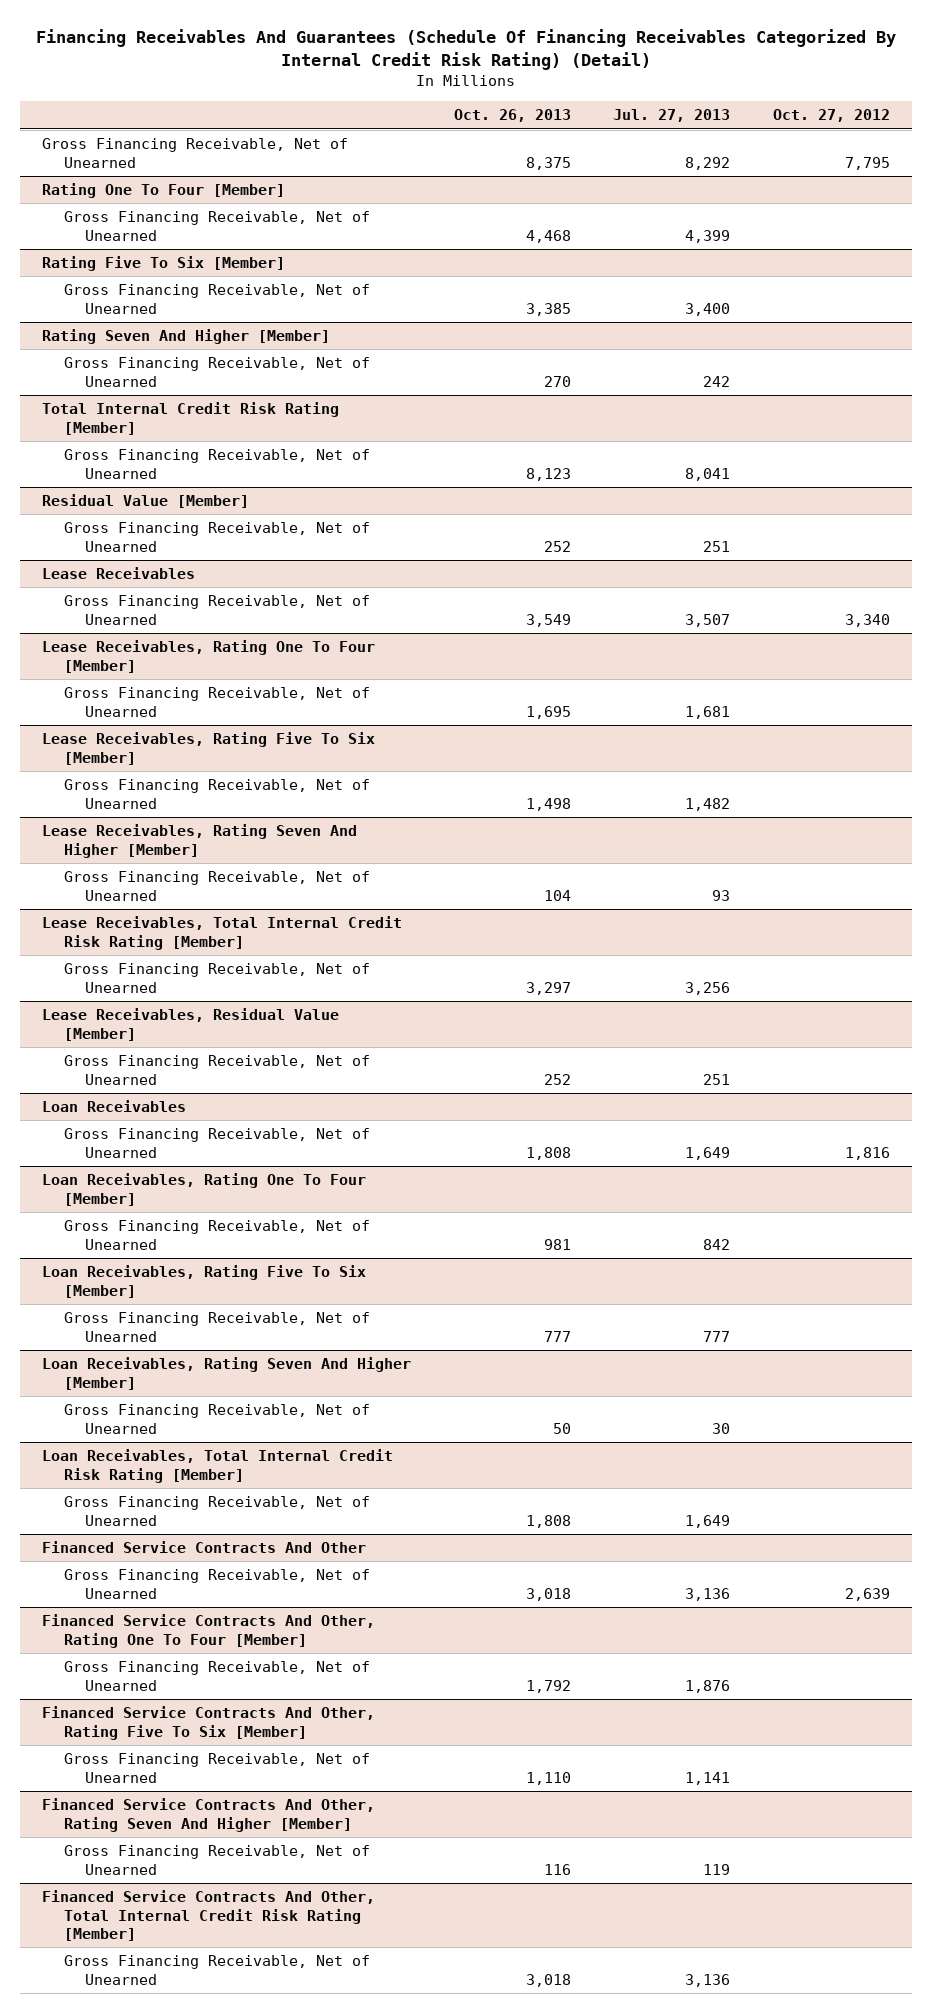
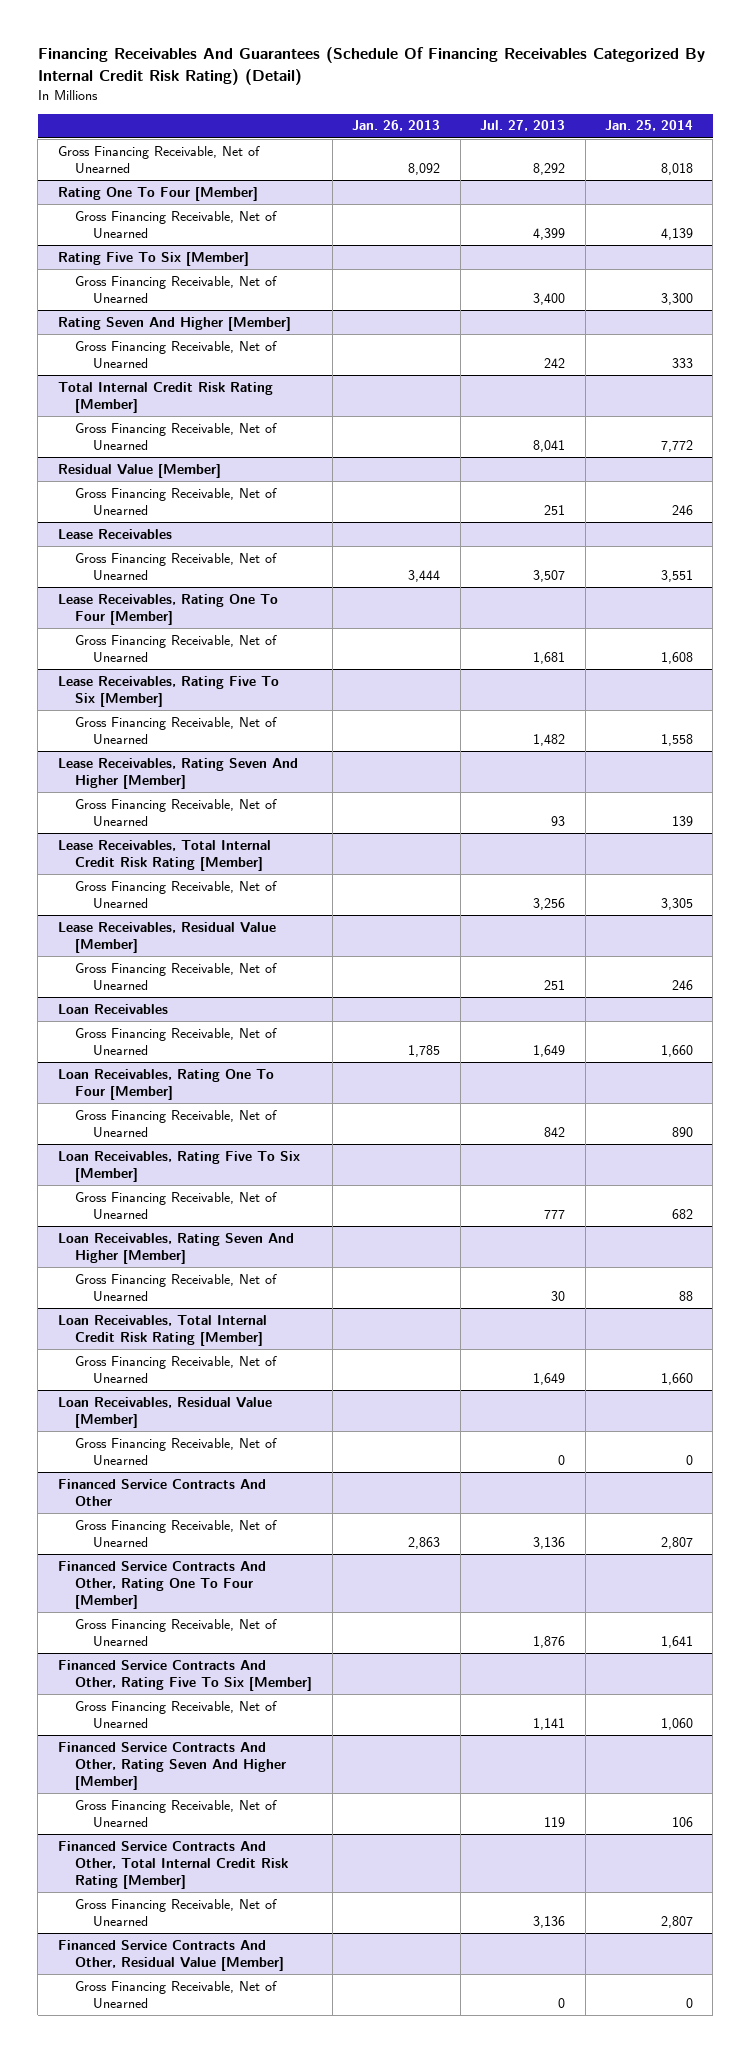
[453,109,571,123] Oct. 26, 2013 -> none
[773,109,891,123] Oct. 27, 2012 -> none
none -> [352,120,441,132] Jan. 26, 2013
none -> [604,120,693,132] Jan. 25, 2014
none -> [57,1396,272,1429] Loan Receivables, Residual Value [Member]
none -> [75,1437,278,1466] Gross Financing Receivable, Net of Unearned
none -> [57,1939,285,1972] Financed Service Contracts And Other, Residual Value [Member]
none -> [75,1980,278,2009] Gross Financing Receivable, Net of Unearned

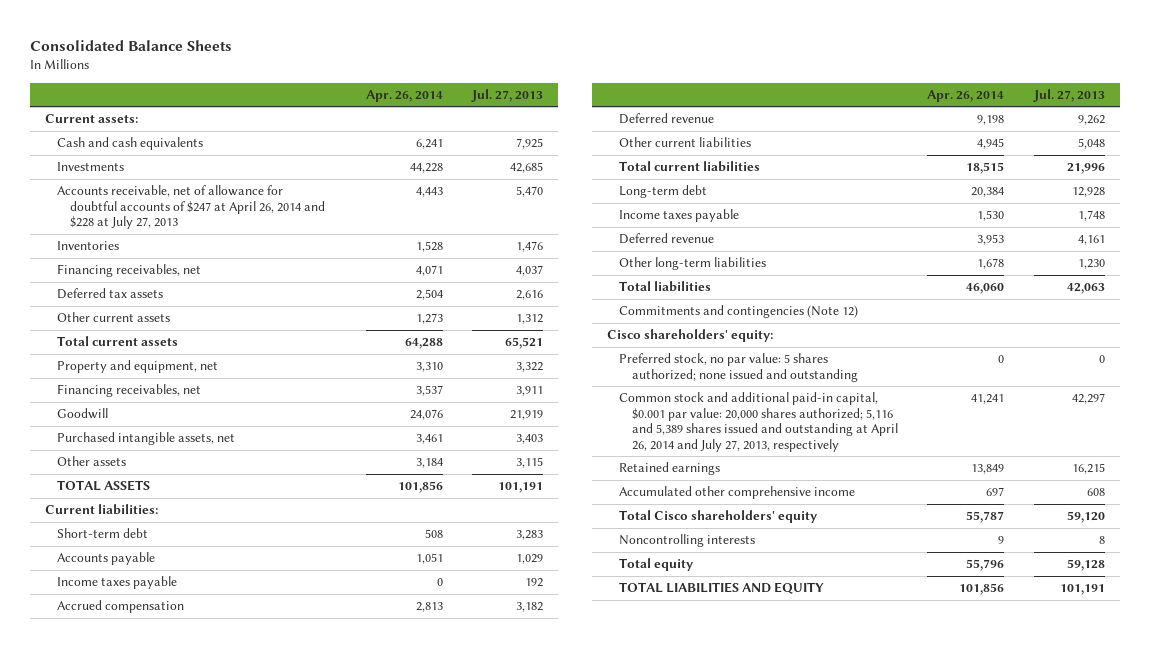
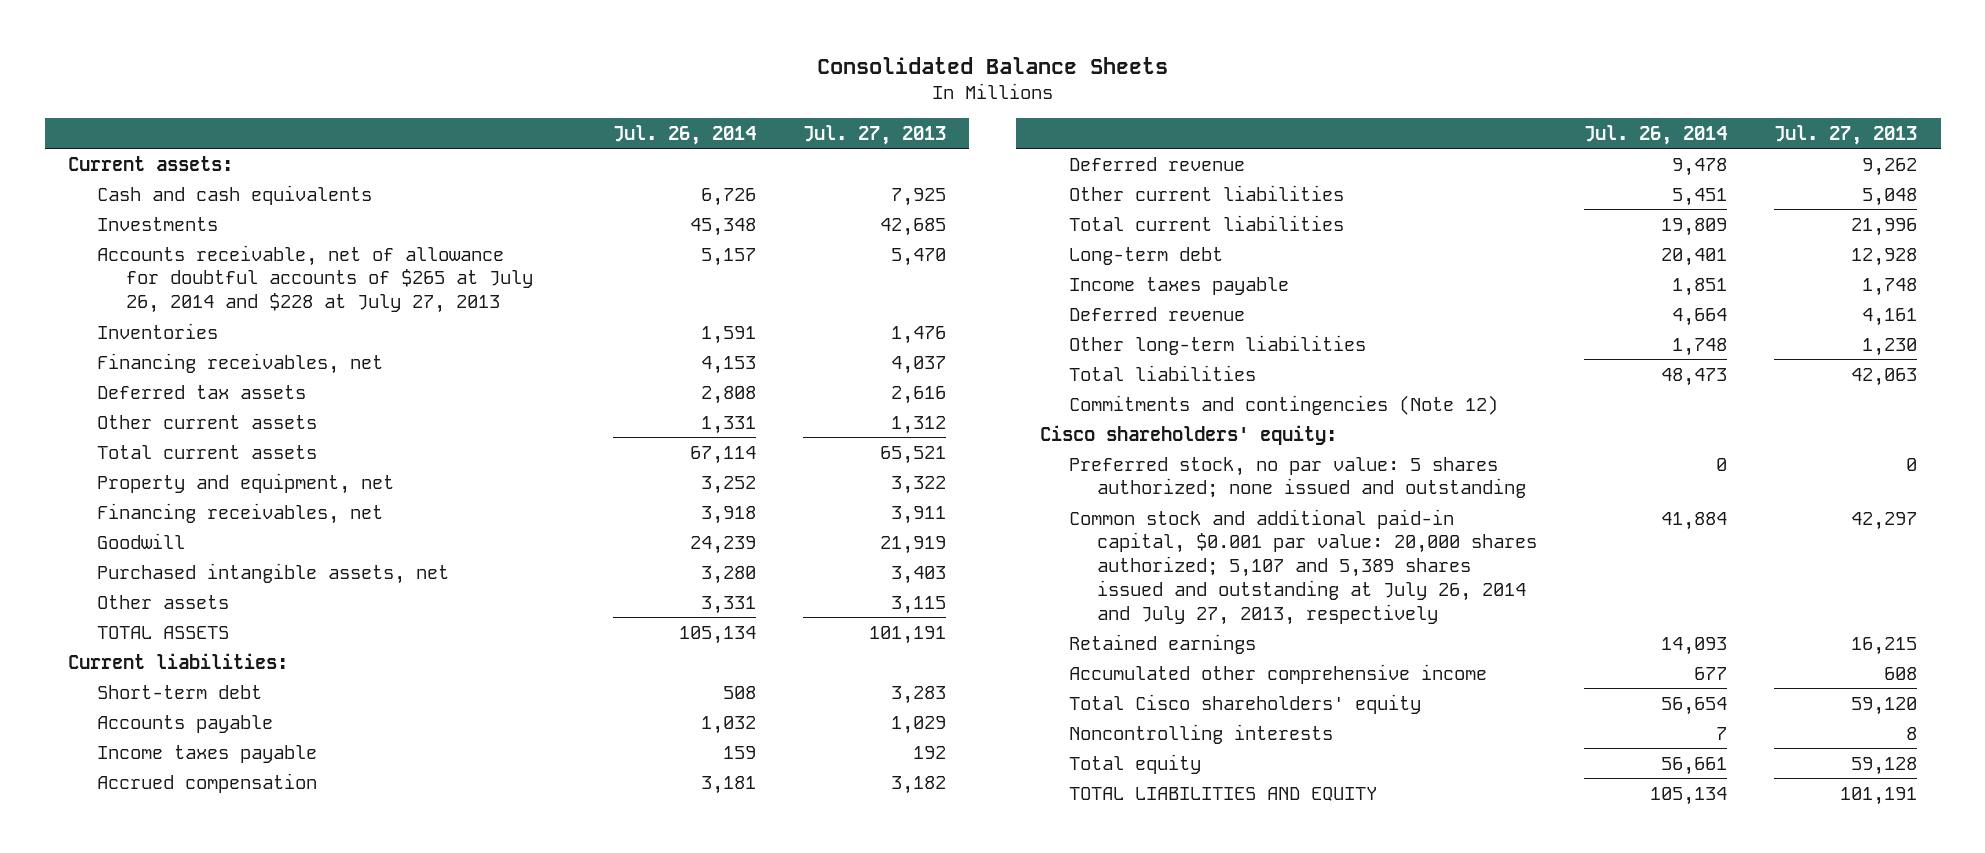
[365,89,443,102] Apr. 26, 2014 -> none
none -> [612,124,756,145] Jul. 26, 2014
[57,185,326,230] Accounts receivable, net of allowance for doubtful accounts of $247 at April 26, 2014 and $228 at July 27, 2013 -> [96,244,533,314] Accounts receivable, net of allowance for doubtful accounts of $265 at July 26, 2014 and $228 at July 27, 2013
[619,392,898,452] Common stock and additional paid-in capital, $0.001 par value: 20,000 shares authorized; 5,116 and 5,389 shares issued and outstanding at April 26, 2014 and July 27, 2013, respectively -> [1068,508,1538,625] Common stock and additional paid-in capital, $0.001 par value: 20,000 shares authorized; 5,107 and 5,389 shares issued and outstanding at July 26, 2014 and July 27, 2013, respectively

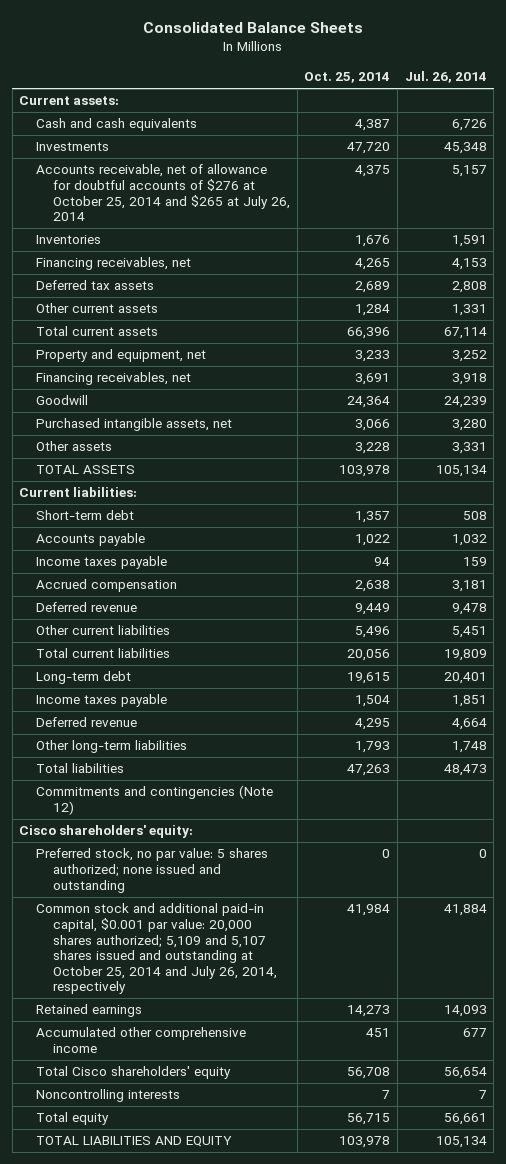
[802,124,946,145] Jul. 27, 2013 -> none
none -> [304,72,391,84] Oct. 25, 2014
[96,244,533,314] Accounts receivable, net of allowance for doubtful accounts of $265 at July 26, 2014 and $228 at July 27, 2013 -> [36,164,291,222] Accounts receivable, net of allowance for doubtful accounts of $276 at October 25, 2014 and $265 at July 26, 2014
[1068,508,1538,625] Common stock and additional paid-in capital, $0.001 par value: 20,000 shares authorized; 5,107 and 5,389 shares issued and outstanding at July 26, 2014 and July 27, 2013, respectively -> [36,903,278,995] Common stock and additional paid-in capital, $0.001 par value: 20,000 shares authorized; 5,109 and 5,107 shares issued and outstanding at October 25, 2014 and July 26, 2014, respectively

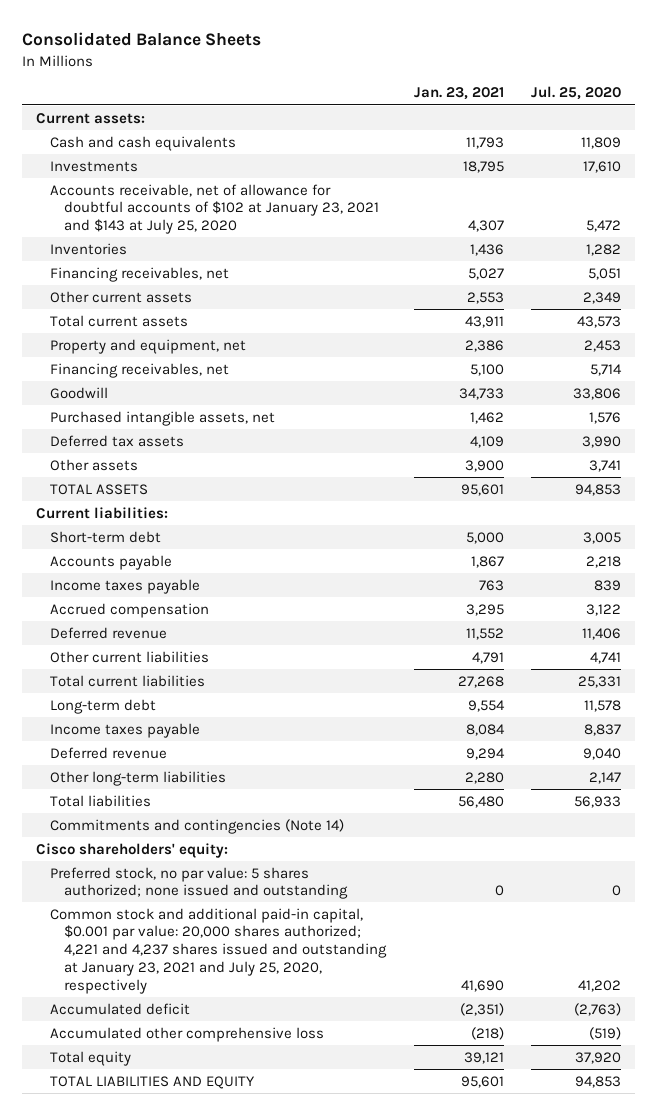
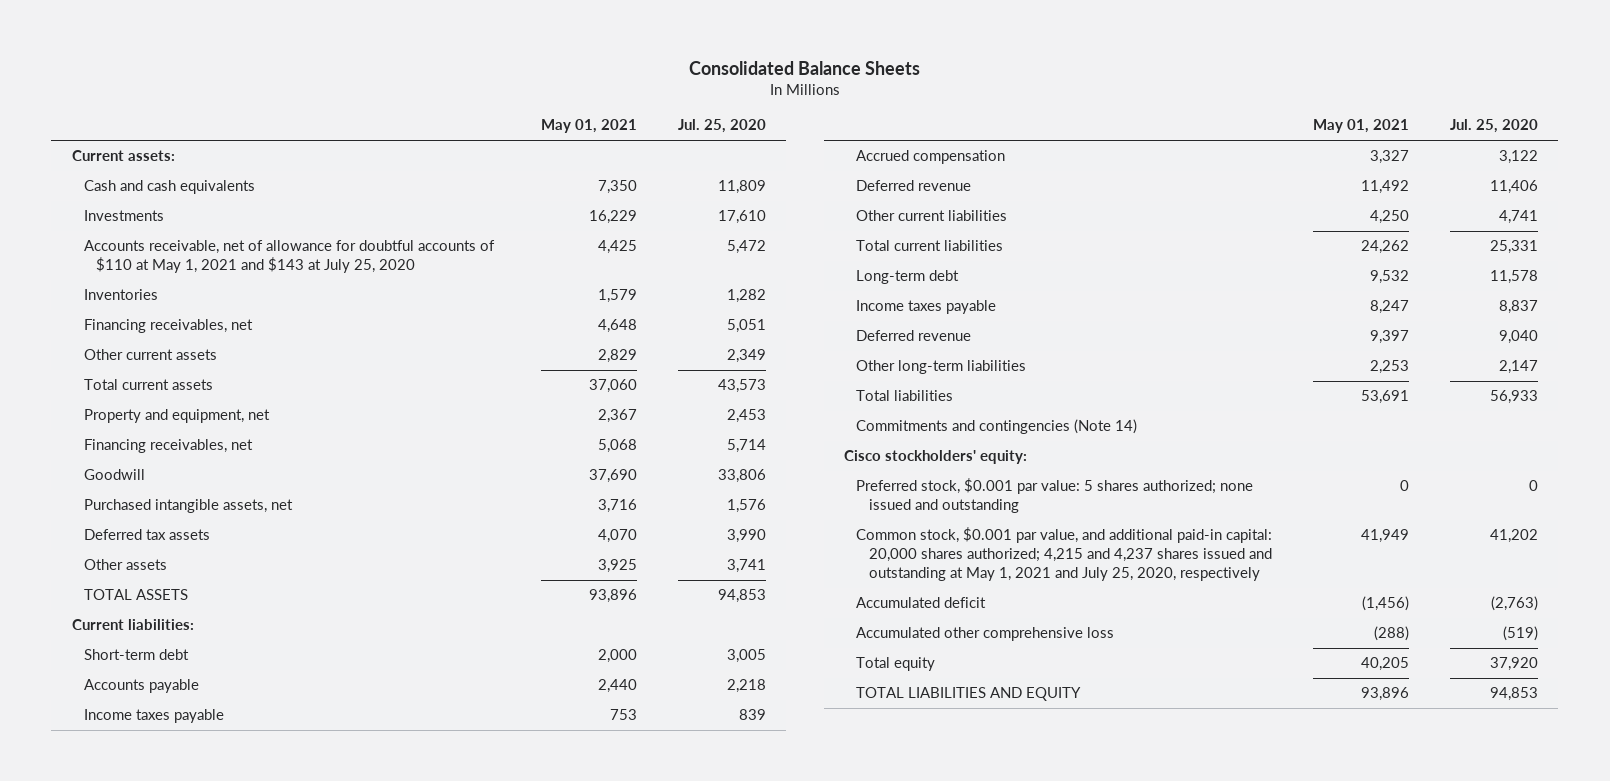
[413,87,504,101] Jan. 23, 2021 -> none
none -> [540,119,637,134] May 01, 2021
[49,183,380,235] Accounts receivable, net of allowance for doubtful accounts of $102 at January 23, 2021 and $143 at July 25, 2020 -> [84,240,496,274] Accounts receivable, net of allowance for doubtful accounts of $110 at May 1, 2021 and $143 at July 25, 2020
[35,842,228,858] Cisco shareholders' equity: -> [843,450,1027,465] Cisco stockholders' equity:
[49,866,349,900] Preferred stock, no par value: 5 shares authorized; none issued and outstanding -> [856,478,1254,514] Preferred stock, $0.001 par value: 5 shares authorized; none issued and outstanding
[49,907,388,994] Common stock and additional paid-in capital, $0.001 par value: 20,000 shares authorized; 4,221 and 4,237 shares issued and outstanding at January 23, 2021 and July 25, 2020, respectively -> [856,527,1273,582] Common stock, $0.001 par value, and additional paid-in capital: 20,000 shares authorized; 4,215 and 4,237 shares issued and outstanding at May 1, 2021 and July 25, 2020, respectively

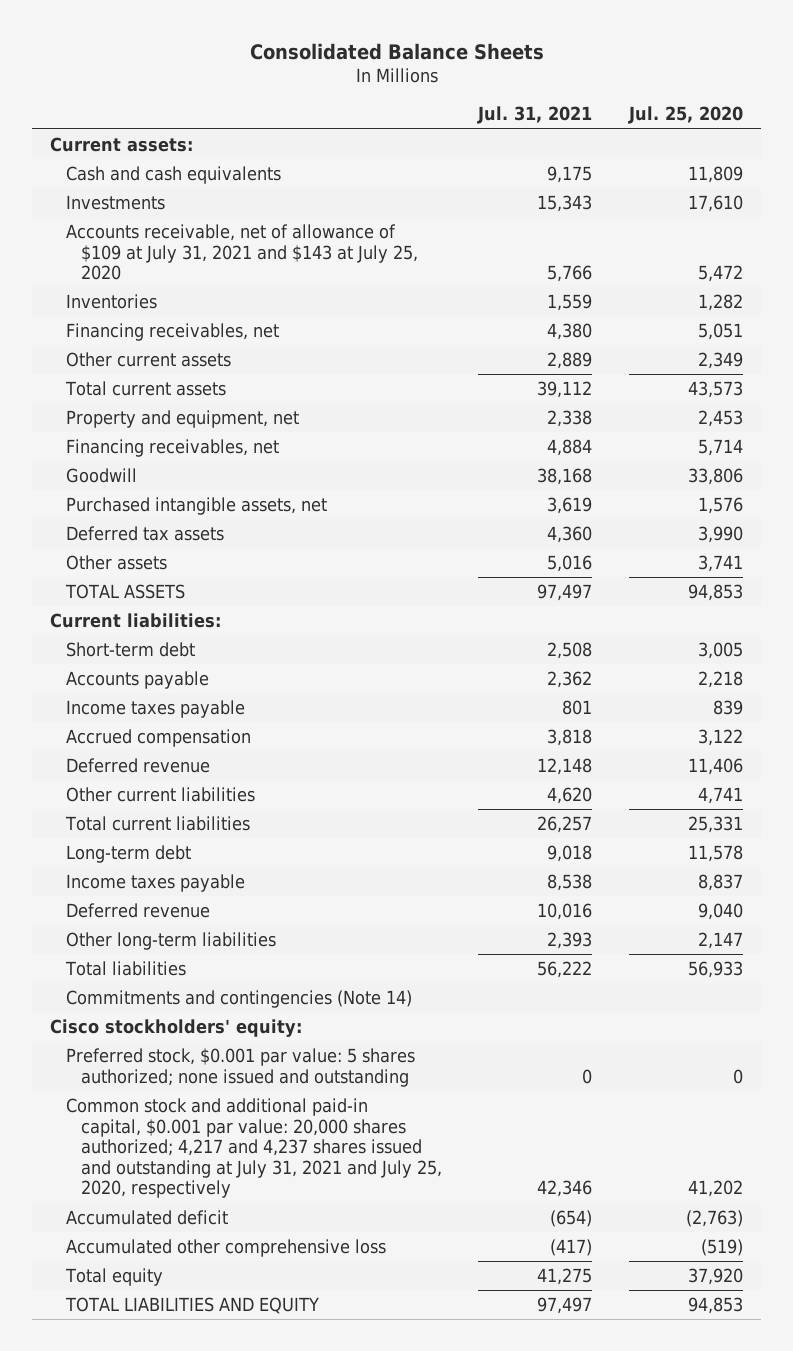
[540,119,637,134] May 01, 2021 -> none
none -> [477,106,593,125] Jul. 31, 2021
[84,240,496,274] Accounts receivable, net of allowance for doubtful accounts of $110 at May 1, 2021 and $143 at July 25, 2020 -> [65,223,419,281] Accounts receivable, net of allowance of $109 at July 31, 2021 and $143 at July 25, 2020
[856,527,1273,582] Common stock, $0.001 par value, and additional paid-in capital: 20,000 shares authorized; 4,215 and 4,237 shares issued and outstanding at May 1, 2021 and July 25, 2020, respectively -> [65,1097,443,1199] Common stock and additional paid-in capital, $0.001 par value: 20,000 shares authorized; 4,217 and 4,237 shares issued and outstanding at July 31, 2021 and July 25, 2020, respectively

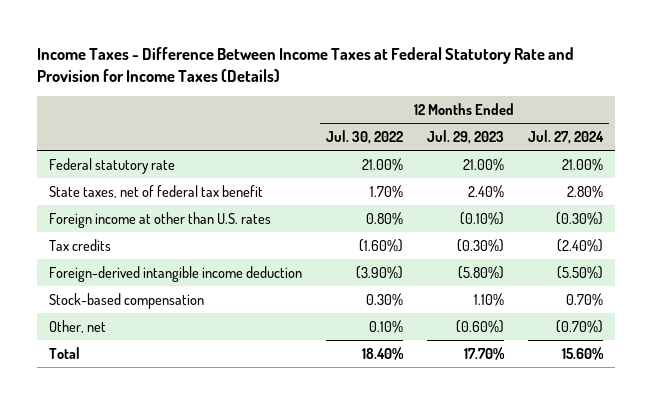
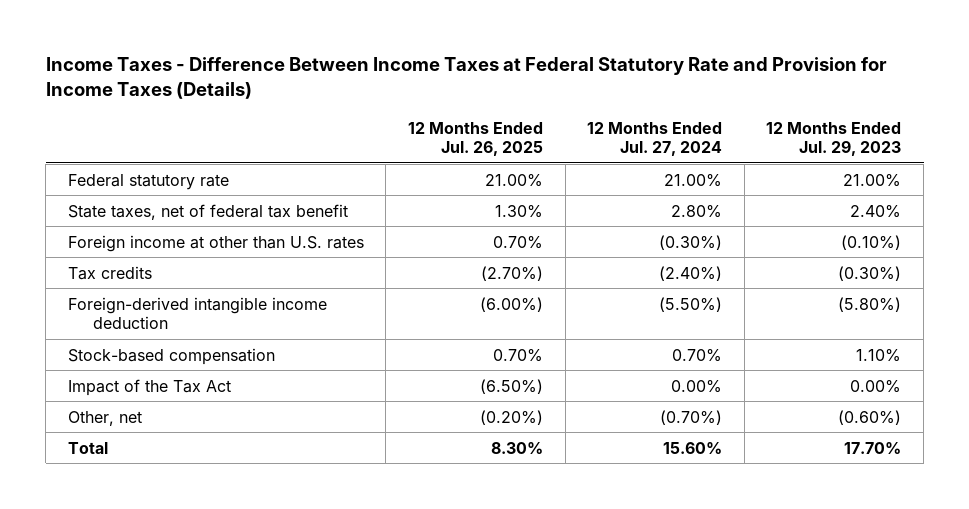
[325,130,403,145] Jul. 30, 2022 -> none
none -> [408,121,544,156] 12 Months Ended Jul. 26, 2025
none -> [67,378,231,396] Impact of the Tax Act

